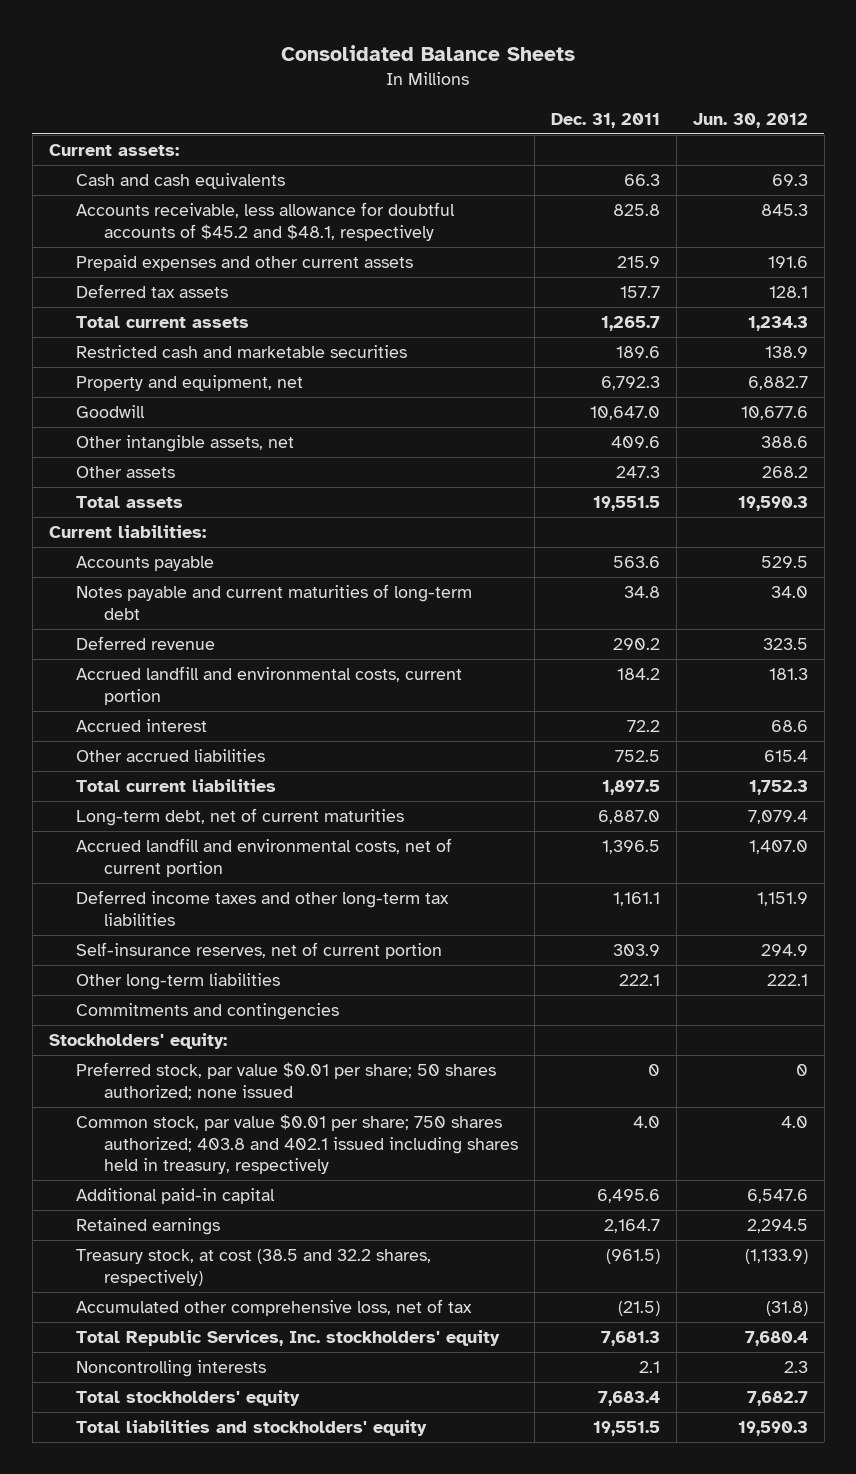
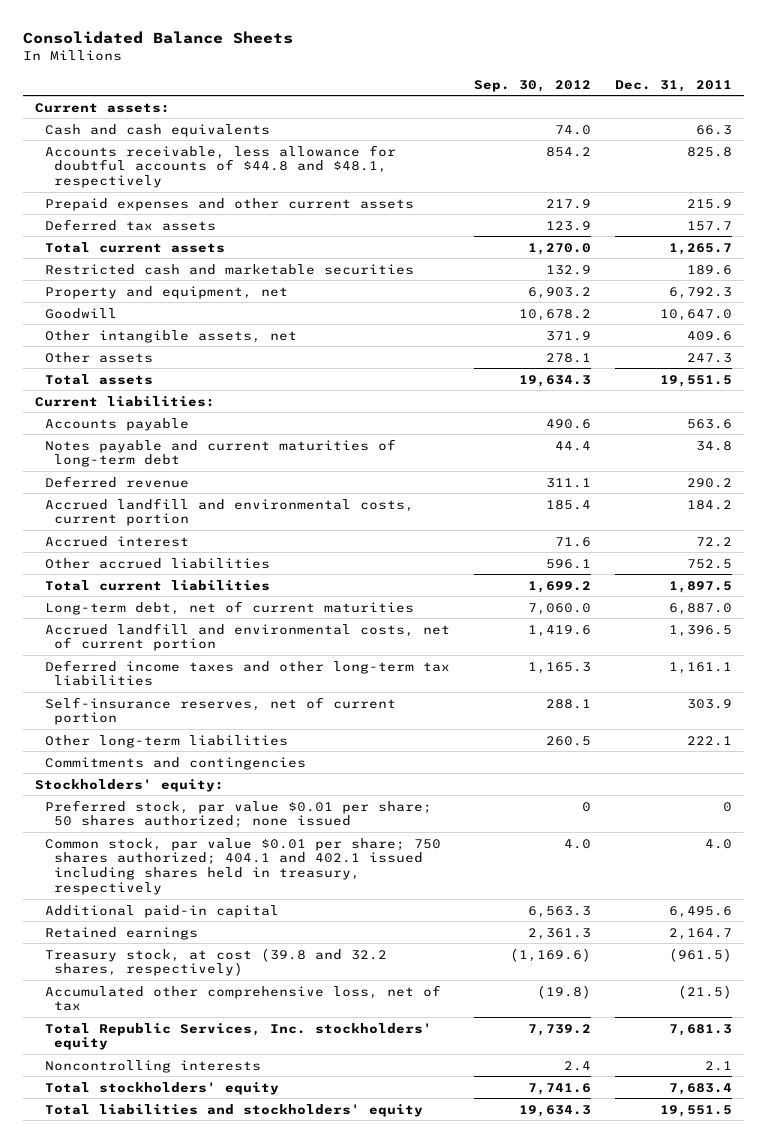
[692,112,808,128] Jun. 30, 2012 -> none
none -> [473,79,591,92] Sep. 30, 2012
[76,202,456,241] Accounts receivable, less allowance for doubtful accounts of $45.2 and $48.1, respectively -> [44,144,396,189] Accounts receivable, less allowance for doubtful accounts of $44.8 and $48.1, respectively
[76,1114,518,1175] Common stock, par value $0.01 per share; 750 shares authorized; 403.8 and 402.1 issued including shares held in treasury, respectively -> [44,837,441,896] Common stock, par value $0.01 per share; 750 shares authorized; 404.1 and 402.1 issued including shares held in treasury, respectively
[76,1249,432,1286] Treasury stock, at cost (38.5 and 32.2 shares, respectively) -> [44,947,387,977] Treasury stock, at cost (39.8 and 32.2 shares, respectively)

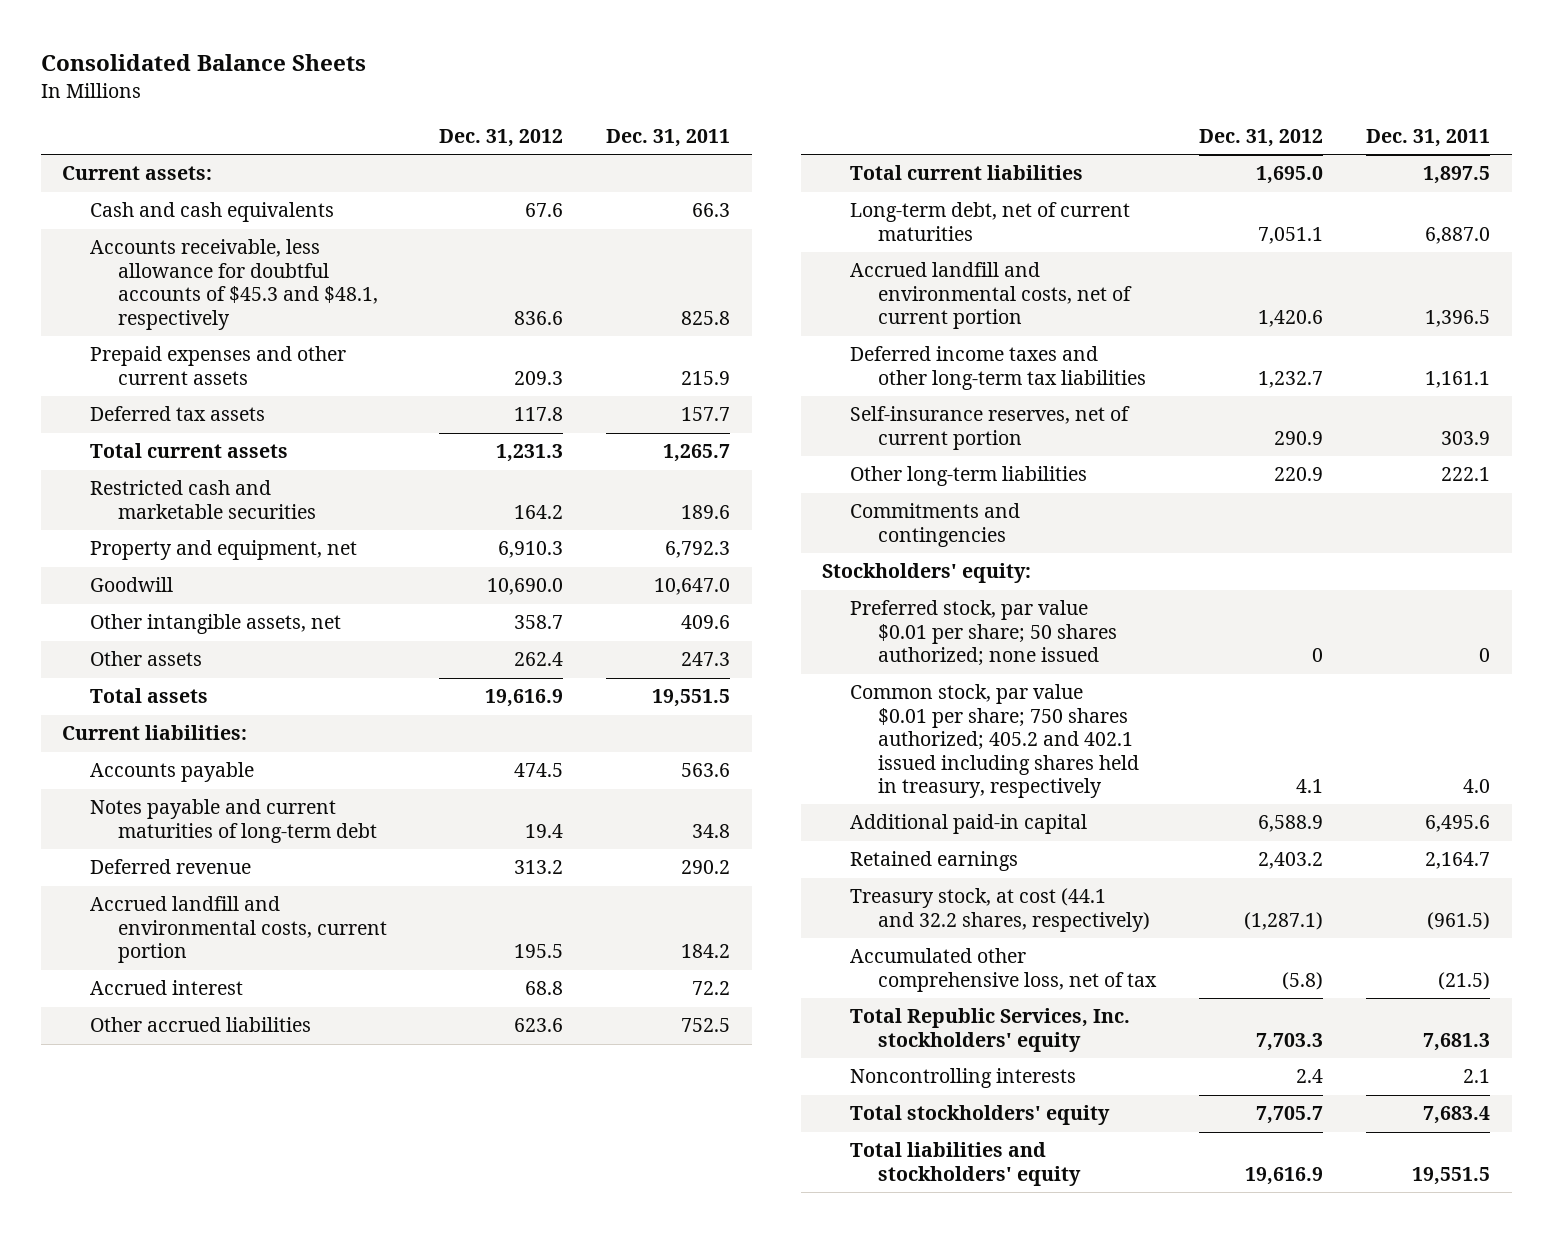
[473,79,591,92] Sep. 30, 2012 -> none
none -> [439,128,564,147] Dec. 31, 2012
[44,144,396,189] Accounts receivable, less allowance for doubtful accounts of $44.8 and $48.1, respectively -> [90,239,379,330] Accounts receivable, less allowance for doubtful accounts of $45.3 and $48.1, respectively
[44,837,441,896] Common stock, par value $0.01 per share; 750 shares authorized; 404.1 and 402.1 issued including shares held in treasury, respectively -> [850,684,1140,799] Common stock, par value $0.01 per share; 750 shares authorized; 405.2 and 402.1 issued including shares held in treasury, respectively
[44,947,387,977] Treasury stock, at cost (39.8 and 32.2 shares, respectively) -> [850,888,1151,932] Treasury stock, at cost (44.1 and 32.2 shares, respectively)

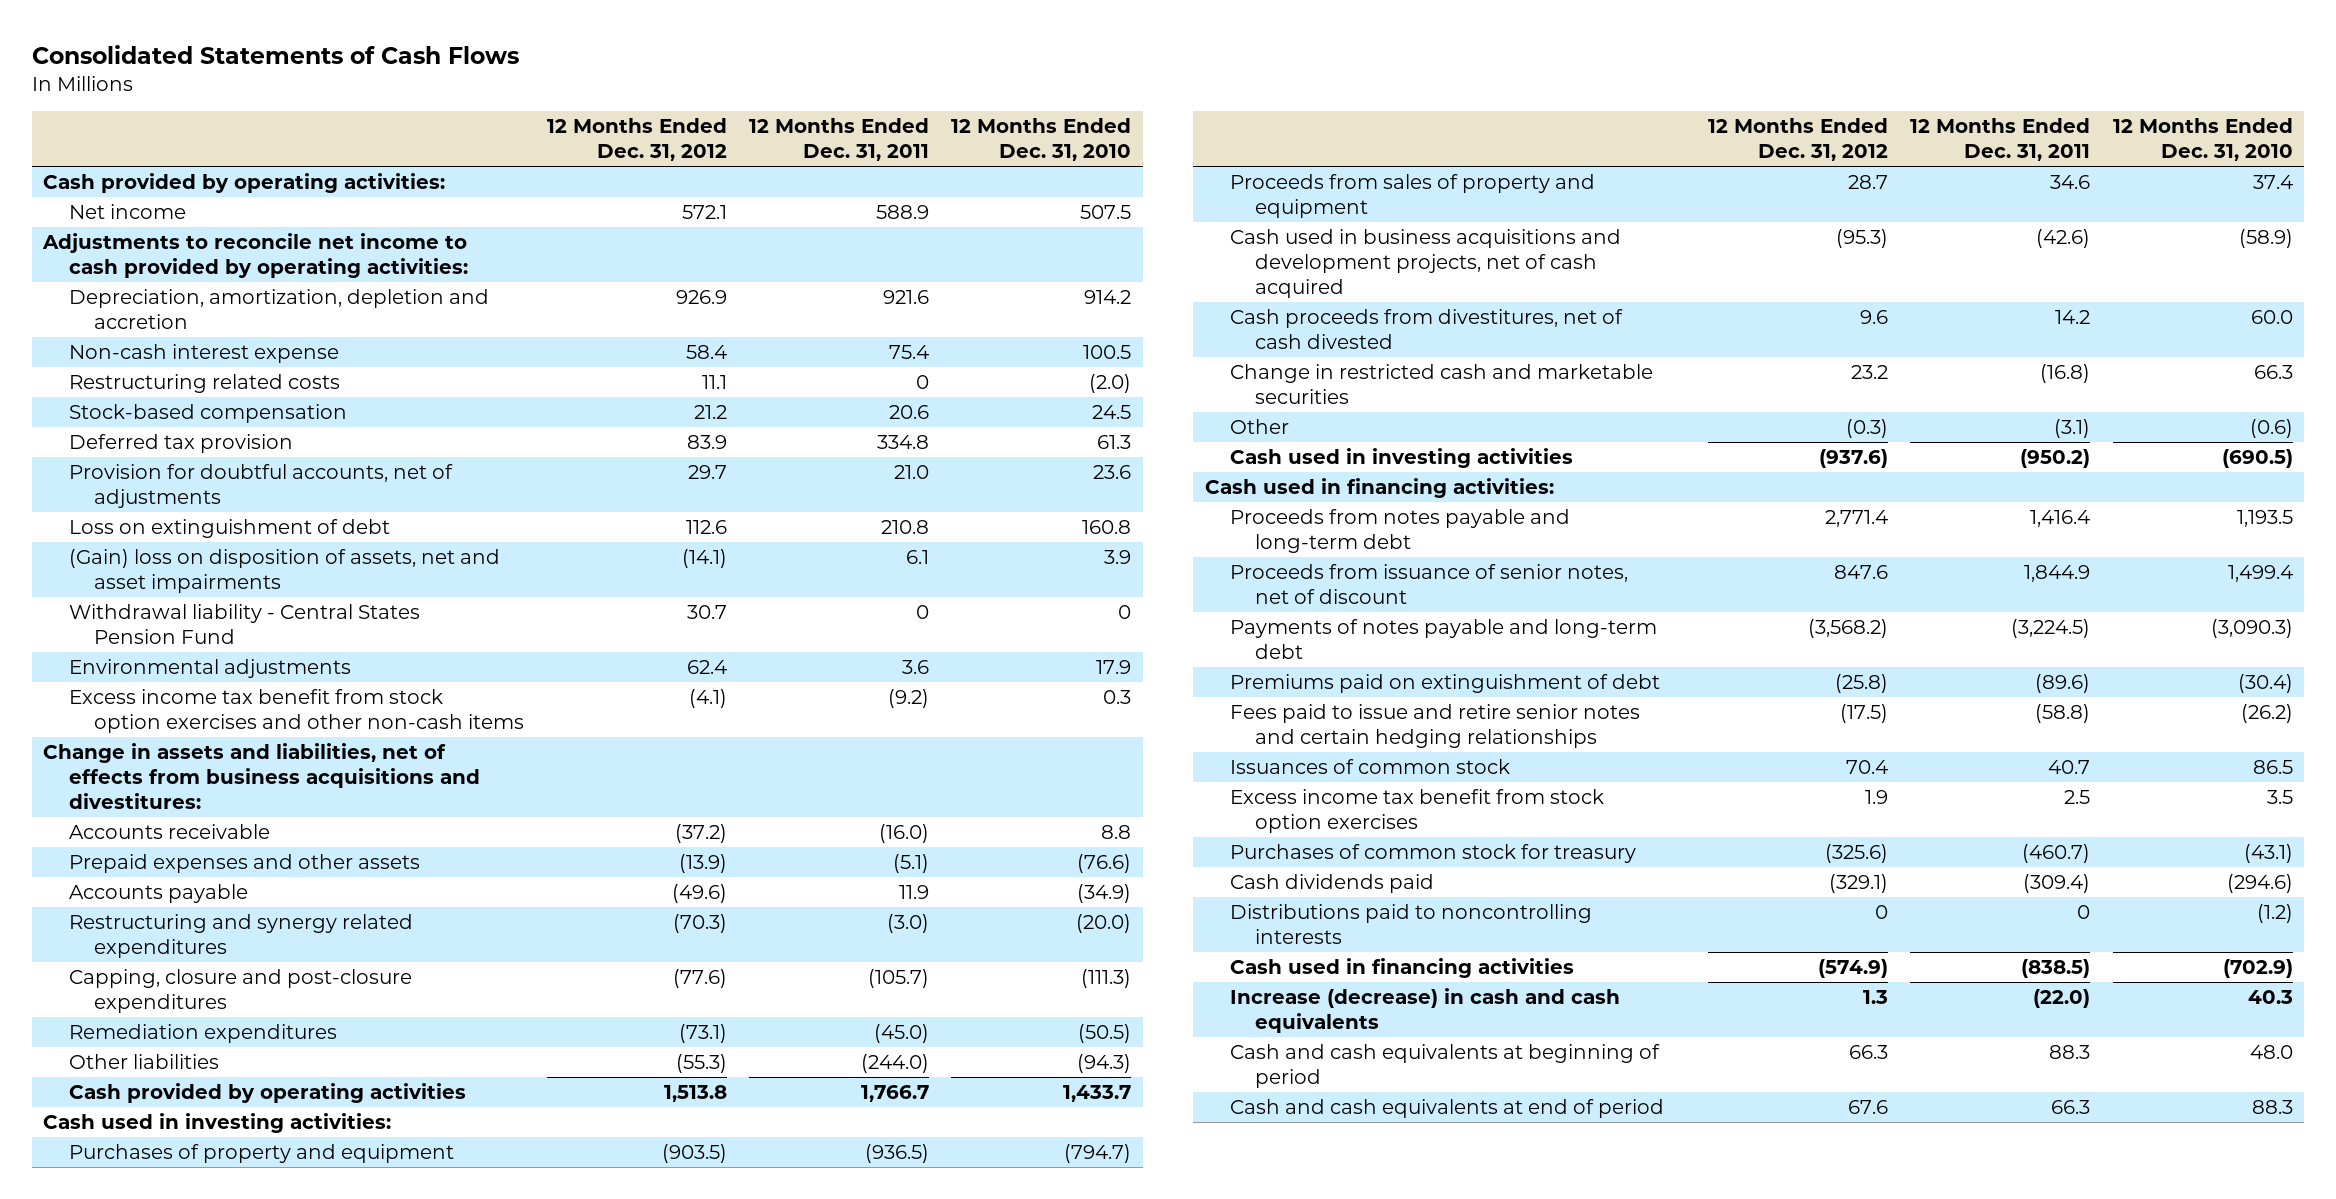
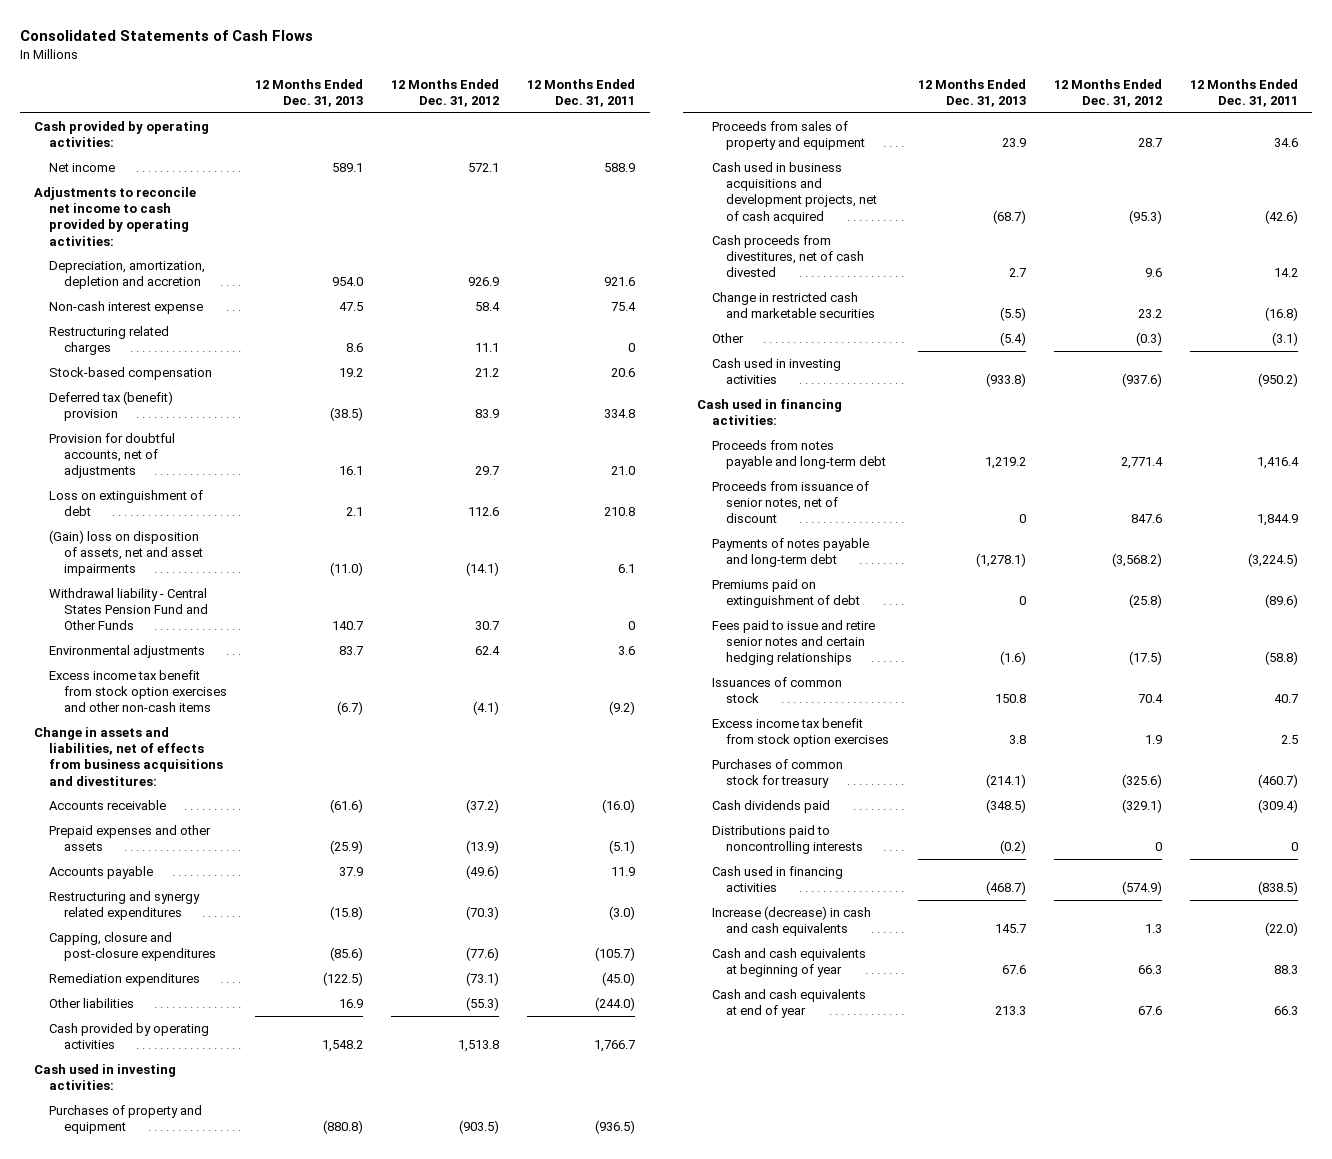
[951,118,1132,162] 12 Months Ended Dec. 31, 2010 -> none
none -> [255,79,364,108] 12 Months Ended Dec. 31, 2013
[68,374,340,394] Restructuring related costs -> [49,326,170,356] Restructuring related charges
[68,434,293,454] Deferred tax provision -> [49,391,174,422] Deferred tax (benefit) provision
[68,604,420,645] Withdrawal liability - Central States Pension Fund -> [49,588,208,631] Withdrawal liability - Central States Pension Fund and Other Funds
[1229,1044,1660,1089] Cash and cash equivalents at beginning of period -> [711,948,866,978] Cash and cash equivalents at beginning of year
[1229,1099,1664,1119] Cash and cash equivalents at end of period -> [711,989,866,1019] Cash and cash equivalents at end of year

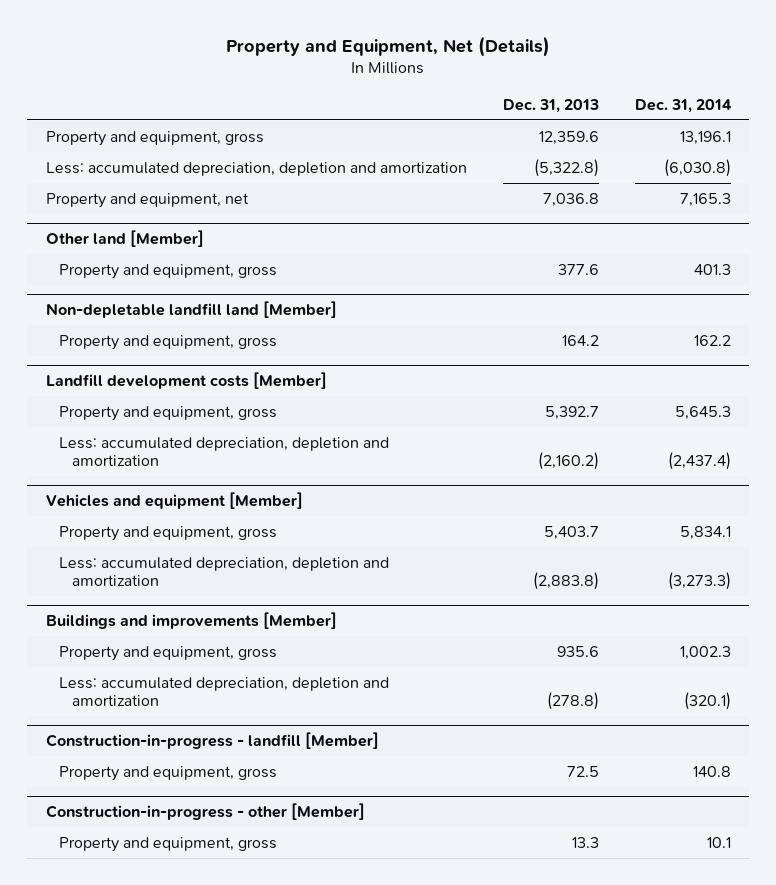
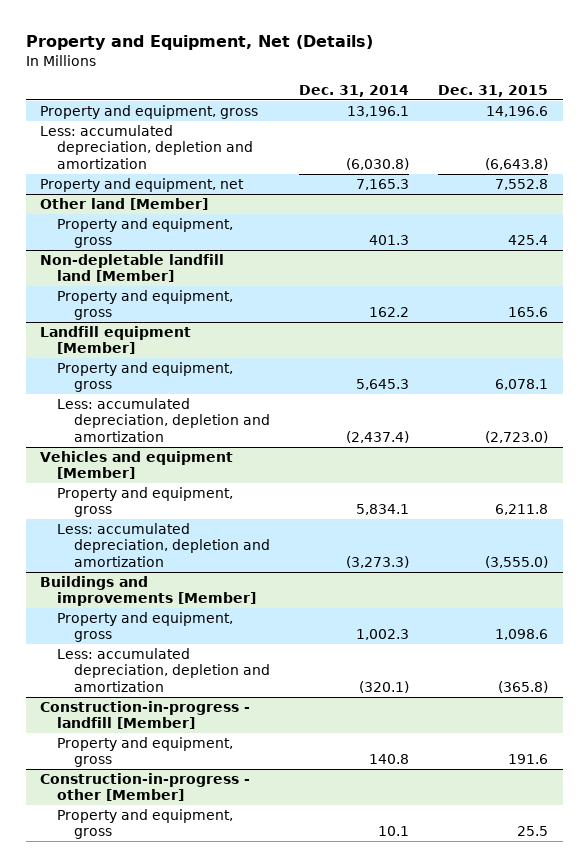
[502,98,599,113] Dec. 31, 2013 -> none
none -> [438,84,549,97] Dec. 31, 2015
[45,371,327,389] Landfill development costs [Member] -> [40,326,192,355] Landfill equipment [Member]

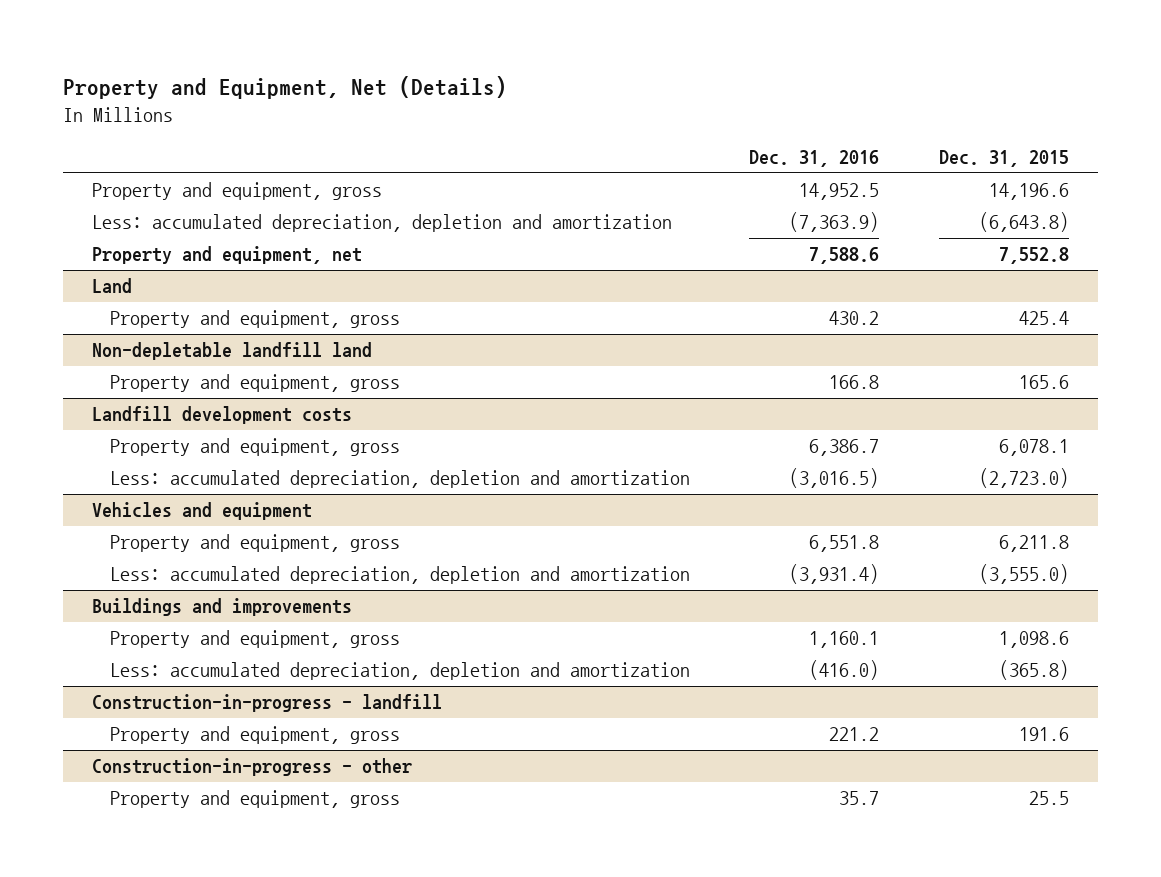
[299,84,410,97] Dec. 31, 2014 -> none
none -> [749,150,880,168] Dec. 31, 2016
[40,198,209,211] Other land [Member] -> [92,278,133,294] Land
[40,254,225,283] Non-depletable landfill land [Member] -> [92,342,373,361] Non-depletable landfill land
[40,326,192,355] Landfill equipment [Member] -> [92,406,353,425] Landfill development costs
[40,451,234,480] Vehicles and equipment [Member] -> [92,502,313,521] Vehicles and equipment
[40,576,257,607] Buildings and improvements [Member] -> [92,598,353,617] Buildings and improvements
[40,701,251,730] Construction-in-progress - landfill [Member] -> [92,694,443,713] Construction-in-progress - landfill
[40,773,251,802] Construction-in-progress - other [Member] -> [92,758,413,777] Construction-in-progress - other

